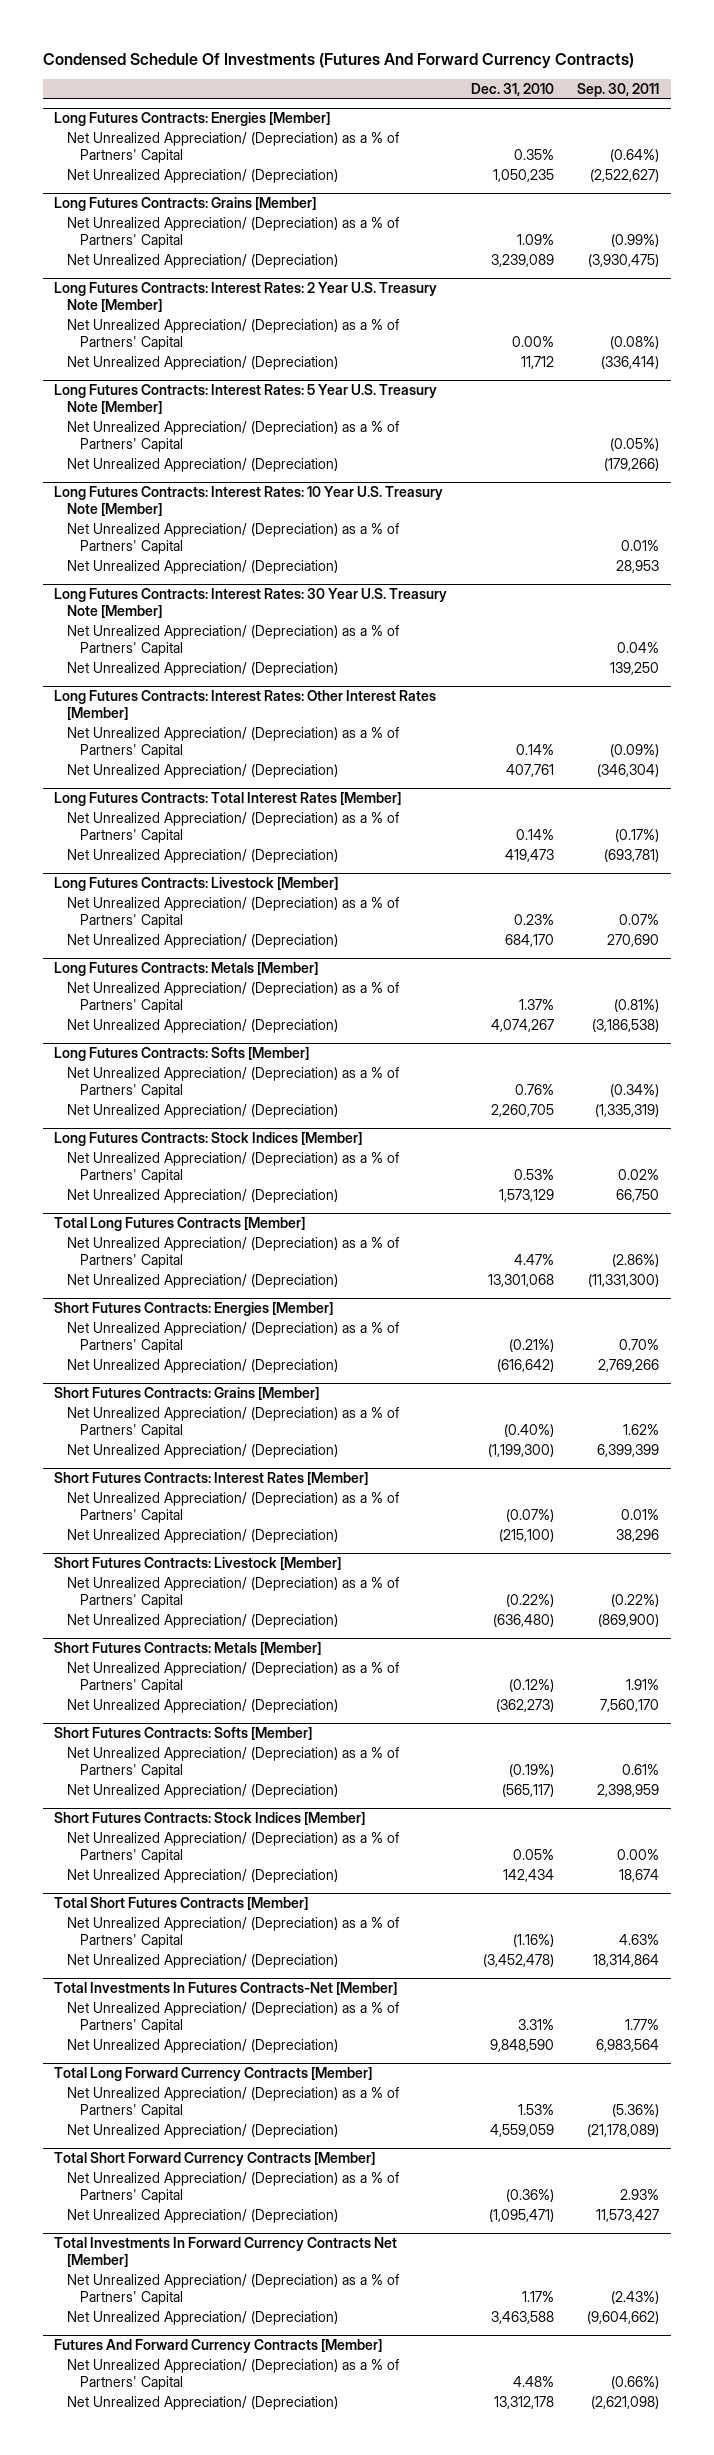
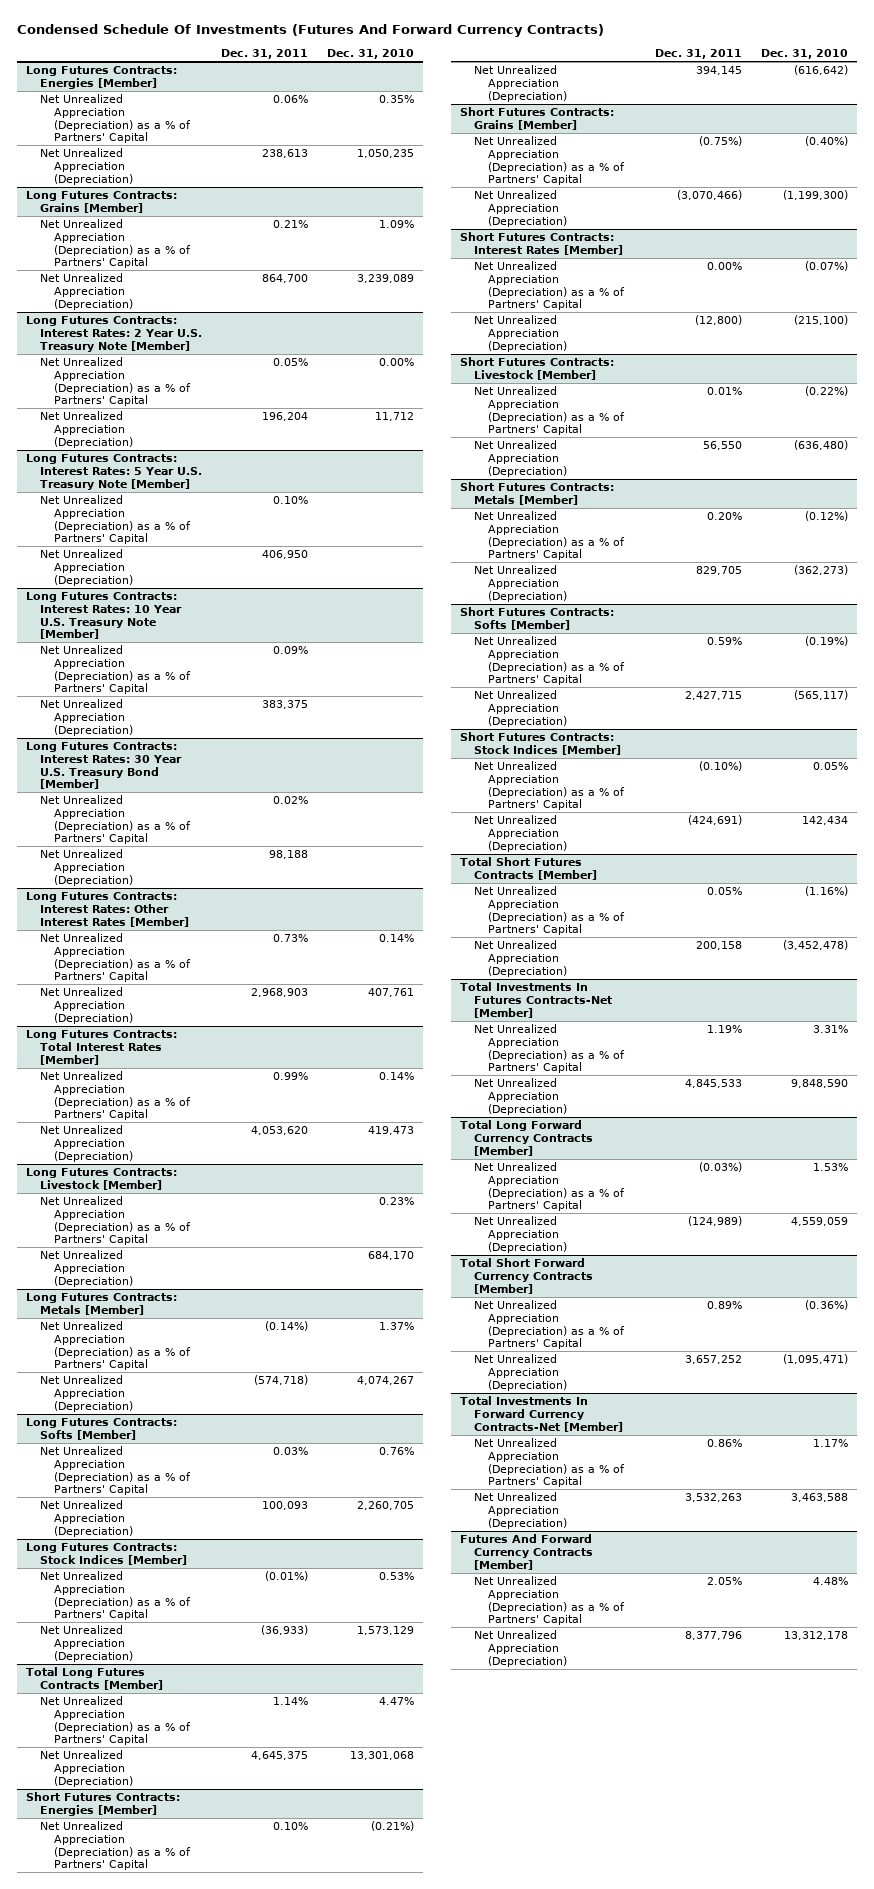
[577,82,660,97] Sep. 30, 2011 -> none
none -> [220,49,308,60] Dec. 31, 2011
[67,132,400,163] Net Unrealized Appreciation/ (Depreciation) as a % of Partners' Capital -> [40,94,191,144] Net Unrealized Appreciation (Depreciation) as a % of Partners' Capital
[67,169,339,184] Net Unrealized Appreciation/ (Depreciation) -> [40,148,133,185] Net Unrealized Appreciation (Depreciation)
[67,217,400,248] Net Unrealized Appreciation/ (Depreciation) as a % of Partners' Capital -> [40,219,191,269] Net Unrealized Appreciation (Depreciation) as a % of Partners' Capital
[67,254,339,269] Net Unrealized Appreciation/ (Depreciation) -> [40,273,133,310] Net Unrealized Appreciation (Depreciation)
[67,319,400,350] Net Unrealized Appreciation/ (Depreciation) as a % of Partners' Capital -> [40,357,191,407] Net Unrealized Appreciation (Depreciation) as a % of Partners' Capital
[67,356,339,371] Net Unrealized Appreciation/ (Depreciation) -> [40,411,133,448] Net Unrealized Appreciation (Depreciation)
[67,421,400,452] Net Unrealized Appreciation/ (Depreciation) as a % of Partners' Capital -> [40,495,191,545] Net Unrealized Appreciation (Depreciation) as a % of Partners' Capital
[67,458,339,473] Net Unrealized Appreciation/ (Depreciation) -> [40,549,133,586] Net Unrealized Appreciation (Depreciation)
[67,523,400,554] Net Unrealized Appreciation/ (Depreciation) as a % of Partners' Capital -> [40,645,191,695] Net Unrealized Appreciation (Depreciation) as a % of Partners' Capital
[67,560,339,575] Net Unrealized Appreciation/ (Depreciation) -> [40,699,133,736] Net Unrealized Appreciation (Depreciation)
[54,588,448,618] Long Futures Contracts: Interest Rates: 30 Year U.S. Treasury Note [Member] -> [26,742,183,790] Long Futures Contracts: Interest Rates: 30 Year U.S. Treasury Bond [Member]
[67,625,400,656] Net Unrealized Appreciation/ (Depreciation) as a % of Partners' Capital -> [40,795,191,845] Net Unrealized Appreciation (Depreciation) as a % of Partners' Capital
[67,662,339,677] Net Unrealized Appreciation/ (Depreciation) -> [40,849,133,886] Net Unrealized Appreciation (Depreciation)
[67,727,400,758] Net Unrealized Appreciation/ (Depreciation) as a % of Partners' Capital -> [40,933,191,983] Net Unrealized Appreciation (Depreciation) as a % of Partners' Capital
[67,764,339,779] Net Unrealized Appreciation/ (Depreciation) -> [40,987,133,1024] Net Unrealized Appreciation (Depreciation)
[67,812,400,843] Net Unrealized Appreciation/ (Depreciation) as a % of Partners' Capital -> [40,1071,191,1121] Net Unrealized Appreciation (Depreciation) as a % of Partners' Capital
[67,849,339,864] Net Unrealized Appreciation/ (Depreciation) -> [40,1125,133,1162] Net Unrealized Appreciation (Depreciation)
[67,897,400,928] Net Unrealized Appreciation/ (Depreciation) as a % of Partners' Capital -> [40,1196,191,1246] Net Unrealized Appreciation (Depreciation) as a % of Partners' Capital
[67,934,339,949] Net Unrealized Appreciation/ (Depreciation) -> [40,1250,133,1287] Net Unrealized Appreciation (Depreciation)
[67,982,400,1013] Net Unrealized Appreciation/ (Depreciation) as a % of Partners' Capital -> [40,1321,191,1371] Net Unrealized Appreciation (Depreciation) as a % of Partners' Capital
[67,1019,339,1034] Net Unrealized Appreciation/ (Depreciation) -> [40,1375,133,1412] Net Unrealized Appreciation (Depreciation)
[67,1067,400,1098] Net Unrealized Appreciation/ (Depreciation) as a % of Partners' Capital -> [40,1446,191,1496] Net Unrealized Appreciation (Depreciation) as a % of Partners' Capital
[67,1104,339,1119] Net Unrealized Appreciation/ (Depreciation) -> [40,1500,133,1537] Net Unrealized Appreciation (Depreciation)
[67,1152,400,1183] Net Unrealized Appreciation/ (Depreciation) as a % of Partners' Capital -> [40,1571,191,1621] Net Unrealized Appreciation (Depreciation) as a % of Partners' Capital
[67,1189,339,1204] Net Unrealized Appreciation/ (Depreciation) -> [40,1625,133,1662] Net Unrealized Appreciation (Depreciation)
[67,1237,400,1268] Net Unrealized Appreciation/ (Depreciation) as a % of Partners' Capital -> [40,1696,191,1746] Net Unrealized Appreciation (Depreciation) as a % of Partners' Capital
[67,1274,339,1289] Net Unrealized Appreciation/ (Depreciation) -> [40,1750,133,1787] Net Unrealized Appreciation (Depreciation)
[67,1322,400,1353] Net Unrealized Appreciation/ (Depreciation) as a % of Partners' Capital -> [40,1821,191,1871] Net Unrealized Appreciation (Depreciation) as a % of Partners' Capital
[67,1359,339,1374] Net Unrealized Appreciation/ (Depreciation) -> [473,65,567,102] Net Unrealized Appreciation (Depreciation)
[67,1407,400,1438] Net Unrealized Appreciation/ (Depreciation) as a % of Partners' Capital -> [473,136,625,186] Net Unrealized Appreciation (Depreciation) as a % of Partners' Capital
[67,1444,339,1459] Net Unrealized Appreciation/ (Depreciation) -> [473,190,567,227] Net Unrealized Appreciation (Depreciation)
[67,1492,400,1523] Net Unrealized Appreciation/ (Depreciation) as a % of Partners' Capital -> [473,261,625,311] Net Unrealized Appreciation (Depreciation) as a % of Partners' Capital
[67,1529,339,1544] Net Unrealized Appreciation/ (Depreciation) -> [473,315,567,352] Net Unrealized Appreciation (Depreciation)
[67,1577,400,1608] Net Unrealized Appreciation/ (Depreciation) as a % of Partners' Capital -> [473,386,625,436] Net Unrealized Appreciation (Depreciation) as a % of Partners' Capital
[67,1614,339,1629] Net Unrealized Appreciation/ (Depreciation) -> [473,440,567,477] Net Unrealized Appreciation (Depreciation)
[67,1662,400,1693] Net Unrealized Appreciation/ (Depreciation) as a % of Partners' Capital -> [473,511,625,561] Net Unrealized Appreciation (Depreciation) as a % of Partners' Capital
[67,1699,339,1714] Net Unrealized Appreciation/ (Depreciation) -> [473,565,567,602] Net Unrealized Appreciation (Depreciation)
[67,1747,400,1778] Net Unrealized Appreciation/ (Depreciation) as a % of Partners' Capital -> [473,636,625,686] Net Unrealized Appreciation (Depreciation) as a % of Partners' Capital
[67,1784,339,1799] Net Unrealized Appreciation/ (Depreciation) -> [473,690,567,727] Net Unrealized Appreciation (Depreciation)
[67,1832,400,1863] Net Unrealized Appreciation/ (Depreciation) as a % of Partners' Capital -> [473,761,625,811] Net Unrealized Appreciation (Depreciation) as a % of Partners' Capital
[67,1869,339,1884] Net Unrealized Appreciation/ (Depreciation) -> [473,815,567,852] Net Unrealized Appreciation (Depreciation)
[67,1917,400,1948] Net Unrealized Appreciation/ (Depreciation) as a % of Partners' Capital -> [473,886,625,936] Net Unrealized Appreciation (Depreciation) as a % of Partners' Capital
[67,1954,339,1969] Net Unrealized Appreciation/ (Depreciation) -> [473,940,567,977] Net Unrealized Appreciation (Depreciation)
[67,2002,400,2033] Net Unrealized Appreciation/ (Depreciation) as a % of Partners' Capital -> [473,1024,625,1074] Net Unrealized Appreciation (Depreciation) as a % of Partners' Capital
[67,2039,339,2054] Net Unrealized Appreciation/ (Depreciation) -> [473,1078,567,1115] Net Unrealized Appreciation (Depreciation)
[67,2087,400,2118] Net Unrealized Appreciation/ (Depreciation) as a % of Partners' Capital -> [473,1162,625,1212] Net Unrealized Appreciation (Depreciation) as a % of Partners' Capital
[67,2124,339,2139] Net Unrealized Appreciation/ (Depreciation) -> [473,1216,567,1253] Net Unrealized Appreciation (Depreciation)
[67,2172,400,2203] Net Unrealized Appreciation/ (Depreciation) as a % of Partners' Capital -> [473,1300,625,1350] Net Unrealized Appreciation (Depreciation) as a % of Partners' Capital
[67,2209,339,2224] Net Unrealized Appreciation/ (Depreciation) -> [473,1354,567,1391] Net Unrealized Appreciation (Depreciation)
[54,2237,398,2267] Total Investments In Forward Currency Contracts Net [Member] -> [460,1396,623,1432] Total Investments In Forward Currency Contracts-Net [Member]
[67,2274,400,2305] Net Unrealized Appreciation/ (Depreciation) as a % of Partners' Capital -> [473,1438,625,1488] Net Unrealized Appreciation (Depreciation) as a % of Partners' Capital
[67,2311,339,2326] Net Unrealized Appreciation/ (Depreciation) -> [473,1492,567,1529] Net Unrealized Appreciation (Depreciation)
[67,2359,400,2390] Net Unrealized Appreciation/ (Depreciation) as a % of Partners' Capital -> [473,1576,625,1626] Net Unrealized Appreciation (Depreciation) as a % of Partners' Capital
[67,2396,339,2411] Net Unrealized Appreciation/ (Depreciation) -> [473,1630,567,1667] Net Unrealized Appreciation (Depreciation)

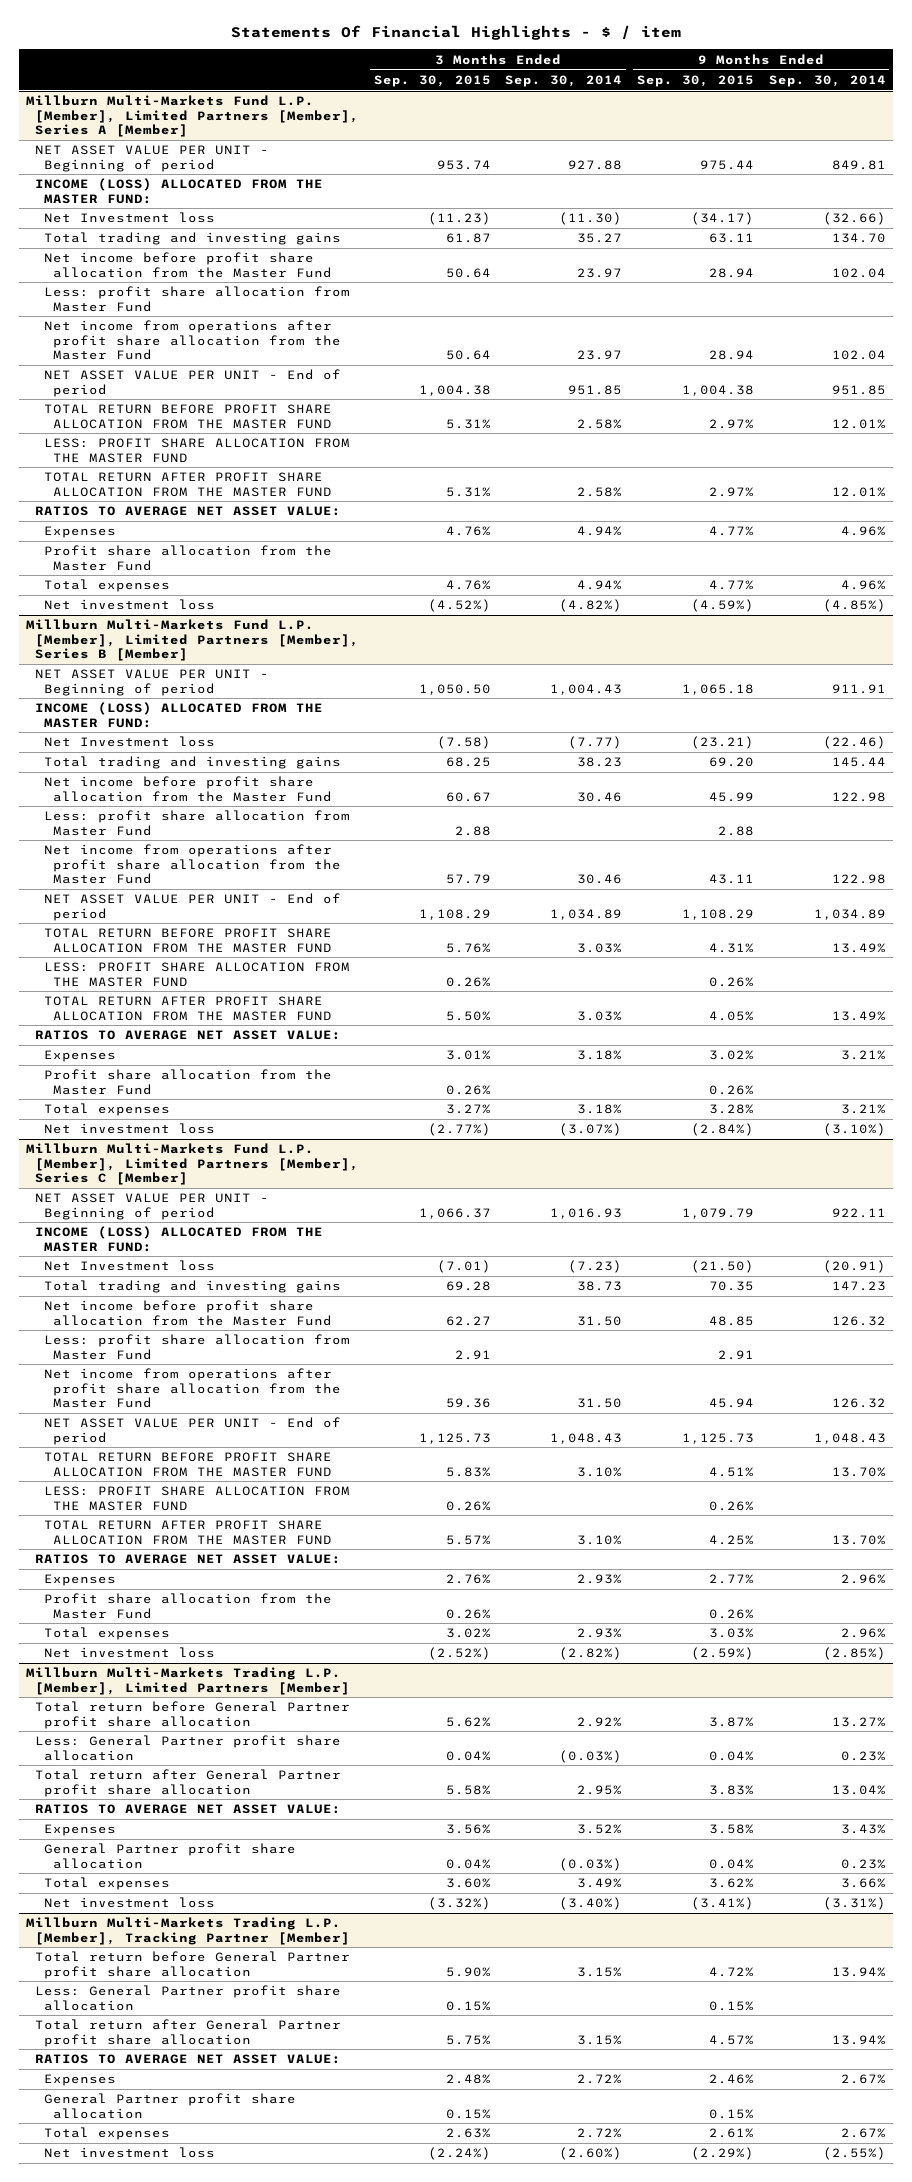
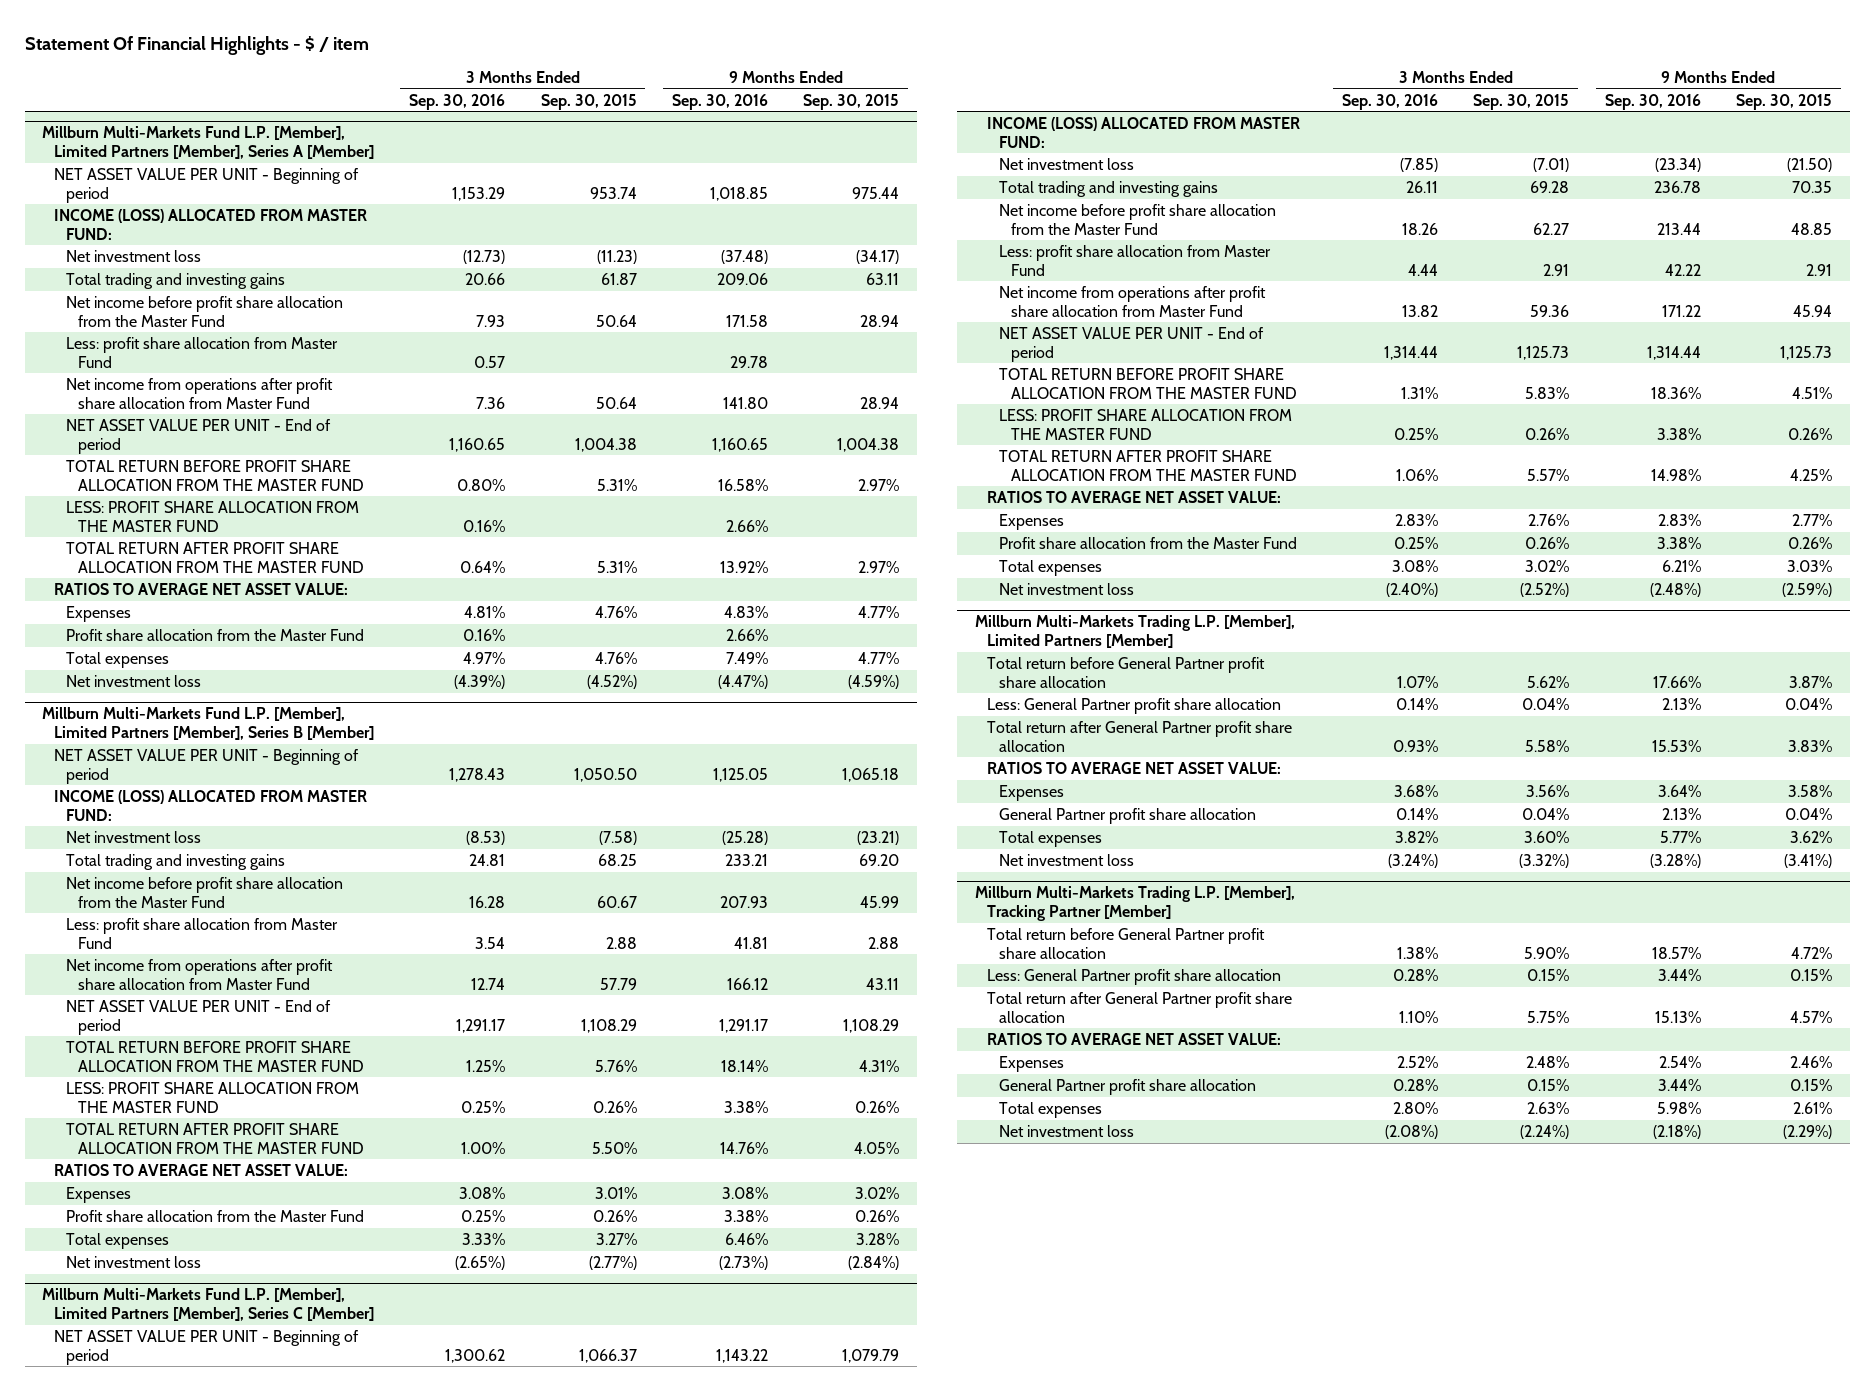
[230,25,681,41] Statements Of Financial Highlights - $ / item -> [24,35,369,55] Statement Of Financial Highlights - $ / item
[505,75,623,88] Sep. 30, 2014 -> none
[768,75,886,88] Sep. 30, 2014 -> none
none -> [409,93,506,110] Sep. 30, 2016
none -> [671,93,768,110] Sep. 30, 2016
[35,178,324,204] INCOME (LOSS) ALLOCATED FROM THE MASTER FUND: -> [54,209,368,240] INCOME (LOSS) ALLOCATED FROM MASTER FUND:
[44,212,216,224] Net Investment loss -> [65,250,201,263] Net investment loss
[44,320,342,360] Net income from operations after profit share allocation from the Master Fund -> [65,378,333,409] Net income from operations after profit share allocation from Master Fund
[35,702,324,728] INCOME (LOSS) ALLOCATED FROM THE MASTER FUND: -> [54,790,368,821] INCOME (LOSS) ALLOCATED FROM MASTER FUND:
[44,736,216,748] Net Investment loss -> [65,831,201,844] Net investment loss
[44,844,342,884] Net income from operations after profit share allocation from the Master Fund -> [65,959,333,990] Net income from operations after profit share allocation from Master Fund
[35,1226,324,1252] INCOME (LOSS) ALLOCATED FROM THE MASTER FUND: -> [986,117,1300,148] INCOME (LOSS) ALLOCATED FROM MASTER FUND:
[44,1260,216,1272] Net Investment loss -> [998,158,1134,171] Net investment loss
[44,1368,342,1408] Net income from operations after profit share allocation from the Master Fund -> [998,286,1266,317] Net income from operations after profit share allocation from Master Fund

